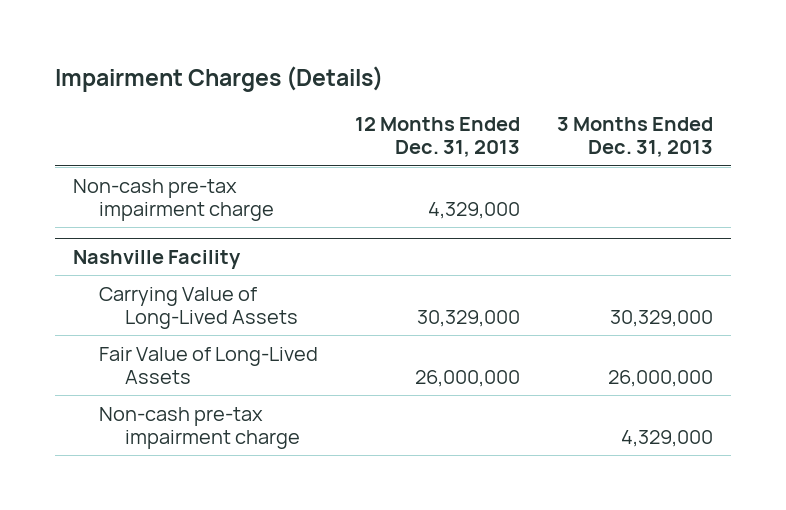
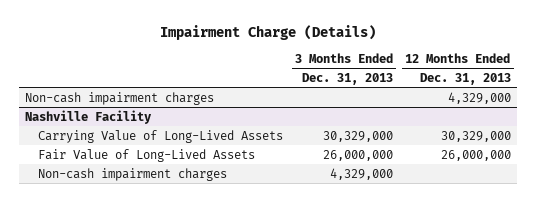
[55,65,384,92] Impairment Charges (Details) -> [159,25,376,41] Impairment Charge (Details)
[73,178,275,221] Non-cash pre-tax impairment charge -> [25,91,215,105] Non-cash impairment charges
[99,406,300,449] Non-cash pre-tax impairment charge -> [37,167,227,181] Non-cash impairment charges

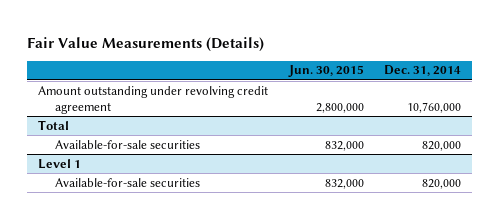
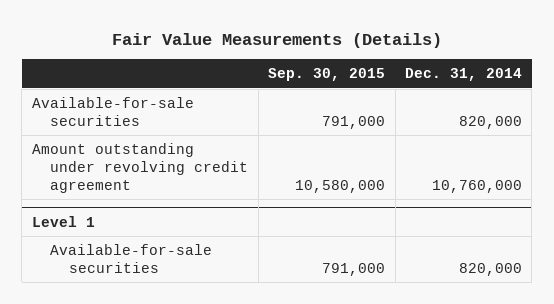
[287,65,364,78] Jun. 30, 2015 -> none
none -> [268,68,386,82] Sep. 30, 2015
[37,119,69,130] Total -> none
[37,85,268,114] Amount outstanding under revolving credit agreement -> [31,143,249,193] Amount outstanding under revolving credit agreement

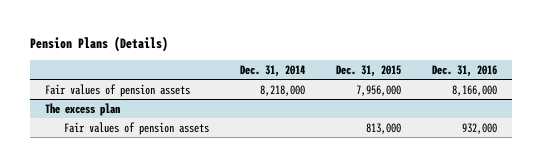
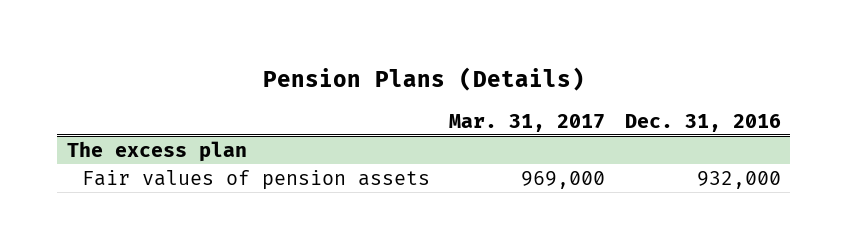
[239,64,305,77] Dec. 31, 2014 -> none
[335,64,401,77] Dec. 31, 2015 -> none
none -> [449,113,606,132] Mar. 31, 2017
[45,83,191,97] Fair values of pension assets -> none

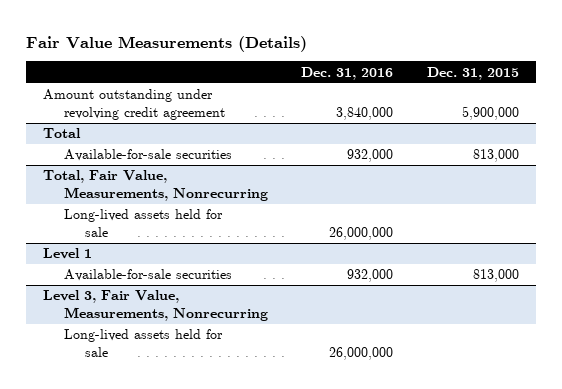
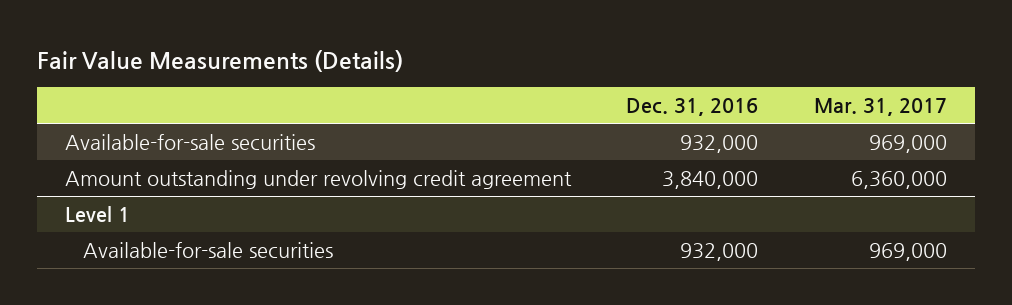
[426,66,519,80] Dec. 31, 2015 -> none
none -> [814,98,948,117] Mar. 31, 2017
[43,128,82,139] Total -> none
[43,170,268,201] Total, Fair Value, Measurements, Nonrecurring -> none
[63,209,223,237] Long-lived assets held for sale -> none
[43,89,225,120] Amount outstanding under revolving credit agreement -> [64,169,572,189] Amount outstanding under revolving credit agreement
[43,290,268,321] Level 3, Fair Value, Measurements, Nonrecurring -> none
[63,329,223,357] Long-lived assets held for sale -> none

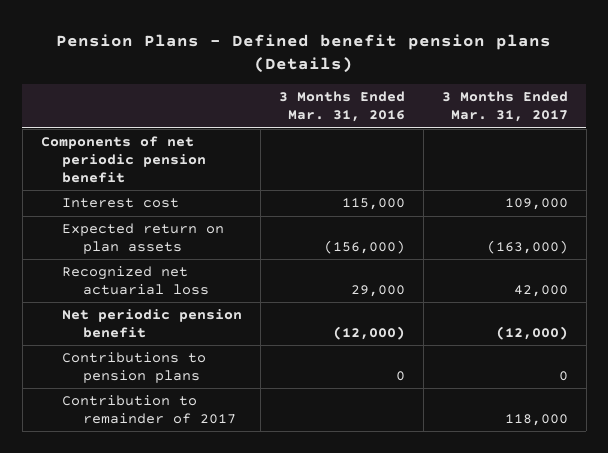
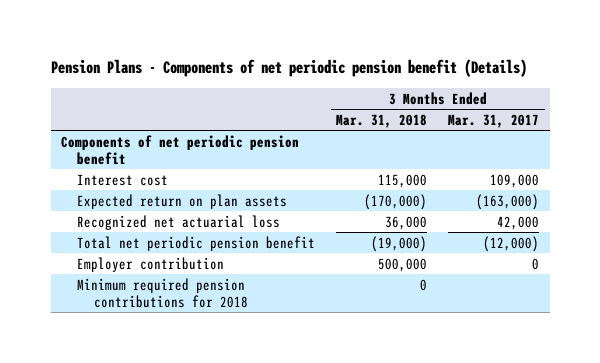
[56,33,552,74] Pension Plans - Defined benefit pension plans (Details) -> [50,59,527,78] Pension Plans - Components of net periodic pension benefit (Details)
[278,91,405,123] 3 Months Ended Mar. 31, 2016 -> none
none -> [336,113,428,128] Mar. 31, 2018
[61,395,237,425] Contribution to remainder of 2017 -> none
[61,309,242,339] Net periodic pension benefit -> [77,235,316,251] Total net periodic pension benefit
[61,352,206,384] Contributions to pension plans -> [77,256,225,272] Employer contribution
none -> [77,277,248,308] Minimum required pension contributions for 2018

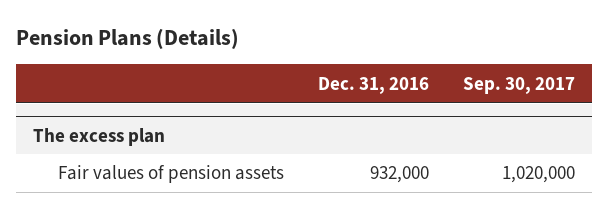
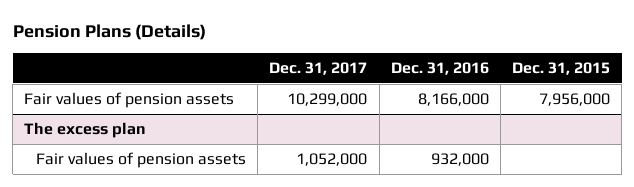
[463,76,576,94] Sep. 30, 2017 -> none
none -> [269,62,368,76] Dec. 31, 2017
none -> [511,62,610,76] Dec. 31, 2015
none -> [24,92,235,109] Fair values of pension assets

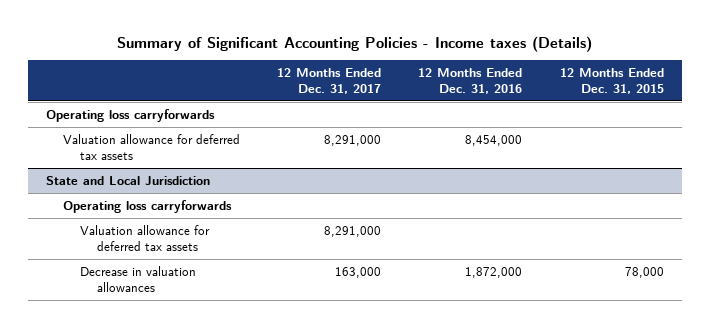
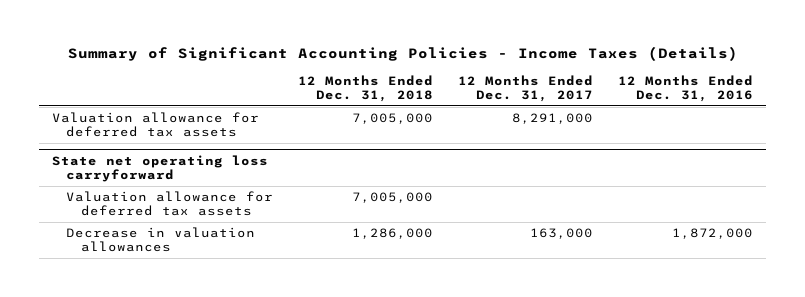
[117,35,593,52] Summary of Significant Accounting Policies - Income taxes (Details) -> [67,45,738,61] Summary of Significant Accounting Policies - Income Taxes (Details)
[559,68,664,95] 12 Months Ended Dec. 31, 2015 -> none
none -> [298,75,434,102] 12 Months Ended Dec. 31, 2018
[46,108,216,122] Operating loss carryforwards -> none
[63,133,241,160] Valuation allowance for deferred tax assets -> none
[46,175,211,185] State and Local Jurisdiction -> none
[63,199,233,213] Operating loss carryforwards -> none
none -> [51,155,268,182] State net operating loss carryforward
none -> [66,191,274,217] Valuation allowance for deferred tax assets

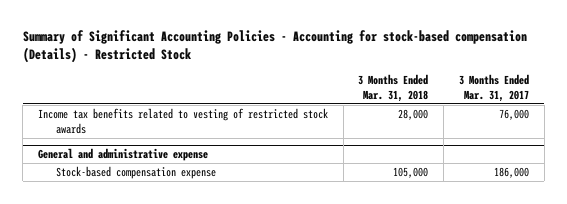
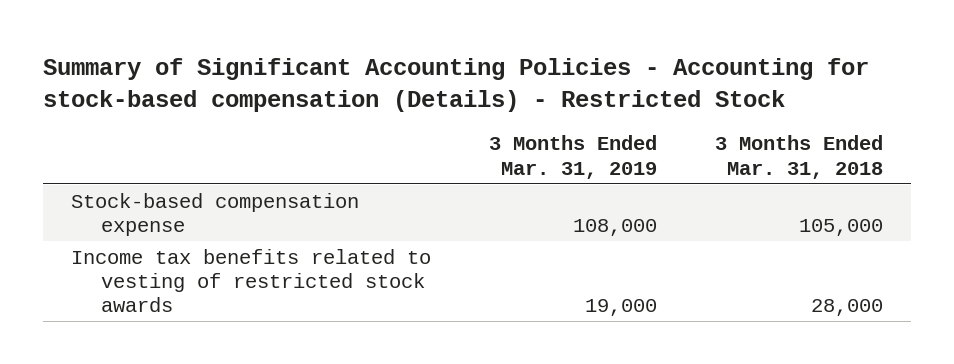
[458,73,529,102] 3 Months Ended Mar. 31, 2017 -> none
none -> [489,135,658,179] 3 Months Ended Mar. 31, 2019
[38,148,209,162] General and administrative expense -> none
[38,108,329,134] Income tax benefits related to vesting of restricted stock awards -> [71,248,432,313] Income tax benefits related to vesting of restricted stock awards

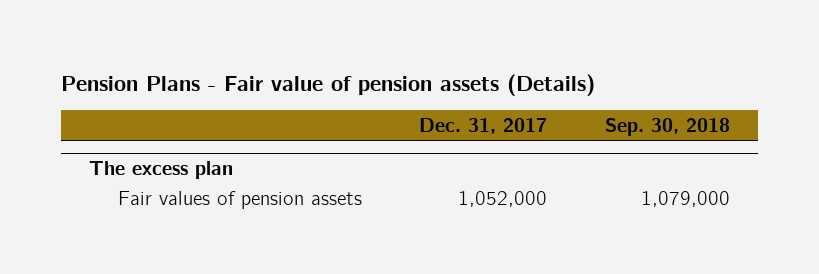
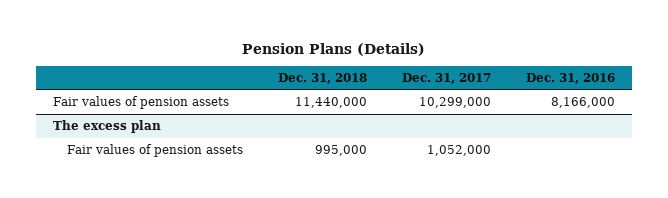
[60,73,595,96] Pension Plans - Fair value of pension assets (Details) -> [241,43,425,57] Pension Plans (Details)
[604,117,730,136] Sep. 30, 2018 -> none
none -> [277,72,367,84] Dec. 31, 2018
none -> [525,72,615,84] Dec. 31, 2016
none -> [53,96,230,110] Fair values of pension assets

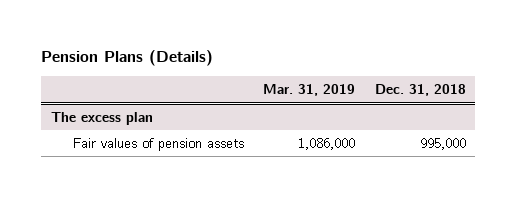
[401,72,491,84] Dec. 31, 2017 -> none
[525,72,615,84] Dec. 31, 2016 -> none
none -> [263,84,356,97] Mar. 31, 2019
[53,96,230,110] Fair values of pension assets -> none

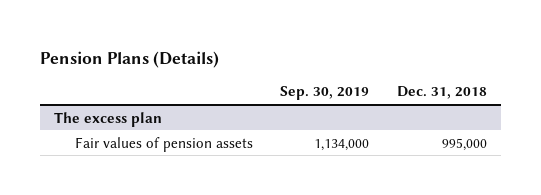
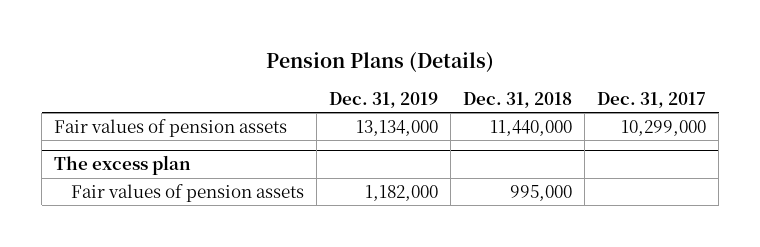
[280,86,370,101] Sep. 30, 2019 -> none
none -> [328,91,438,108] Dec. 31, 2019
none -> [597,91,707,108] Dec. 31, 2017
none -> [54,118,288,137] Fair values of pension assets

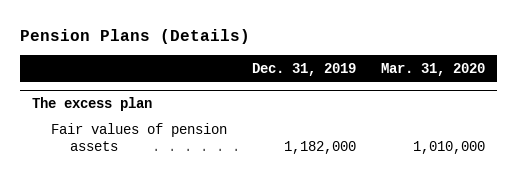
[462,91,572,108] Dec. 31, 2018 -> none
[597,91,707,108] Dec. 31, 2017 -> none
none -> [380,62,485,76] Mar. 31, 2020
[54,118,288,137] Fair values of pension assets -> none

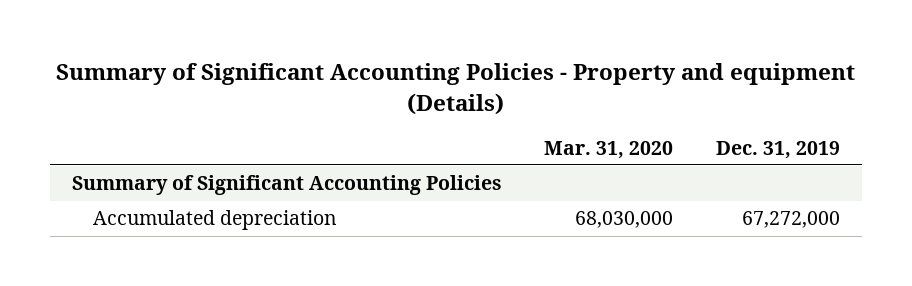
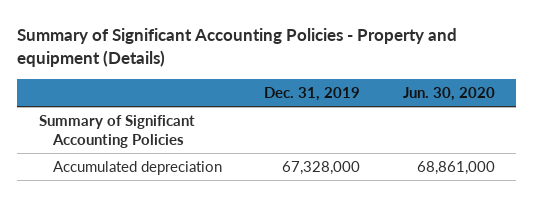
[544,140,674,159] Mar. 31, 2020 -> none
none -> [402,86,495,101] Jun. 30, 2020
[742,211,841,229] 67,272,000 -> [282,161,361,176] 67,328,000

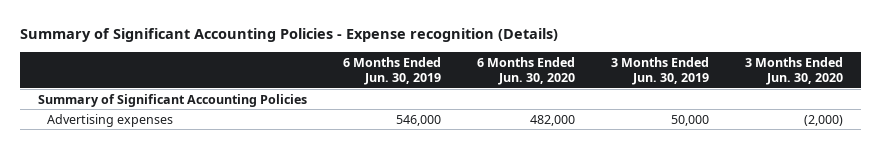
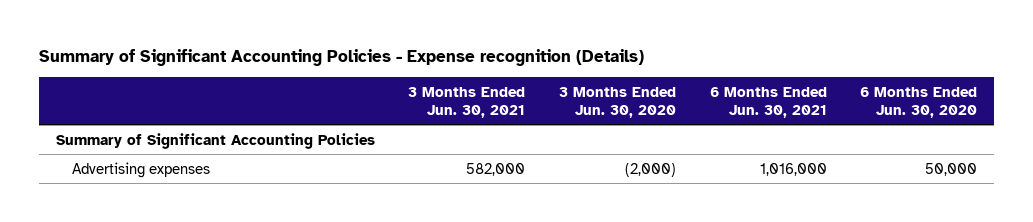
[342,56,441,86] 6 Months Ended Jun. 30, 2019 -> none
[610,56,709,86] 3 Months Ended Jun. 30, 2019 -> none
none -> [408,86,526,118] 3 Months Ended Jun. 30, 2021
none -> [709,86,827,118] 6 Months Ended Jun. 30, 2021
[529,114,575,126] 482,000 -> [925,162,978,176] 50,000

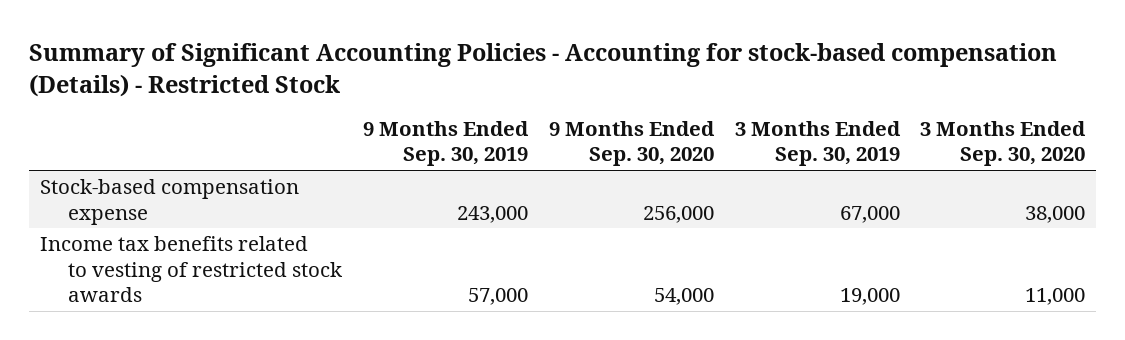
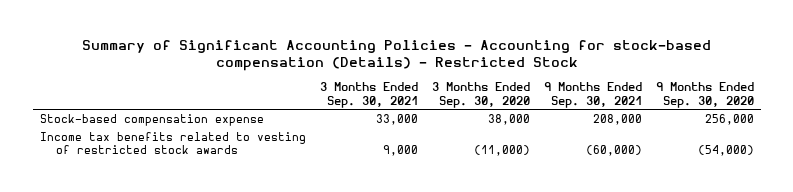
[363,121,530,167] 9 Months Ended Sep. 30, 2019 -> none
[734,121,901,167] 3 Months Ended Sep. 30, 2019 -> none
none -> [319,82,418,108] 3 Months Ended Sep. 30, 2021
none -> [543,82,642,108] 9 Months Ended Sep. 30, 2021
[653,287,714,305] 54,000 -> [697,145,754,157] (54,000)
[1025,287,1086,305] 11,000 -> [473,145,530,157] (11,000)

